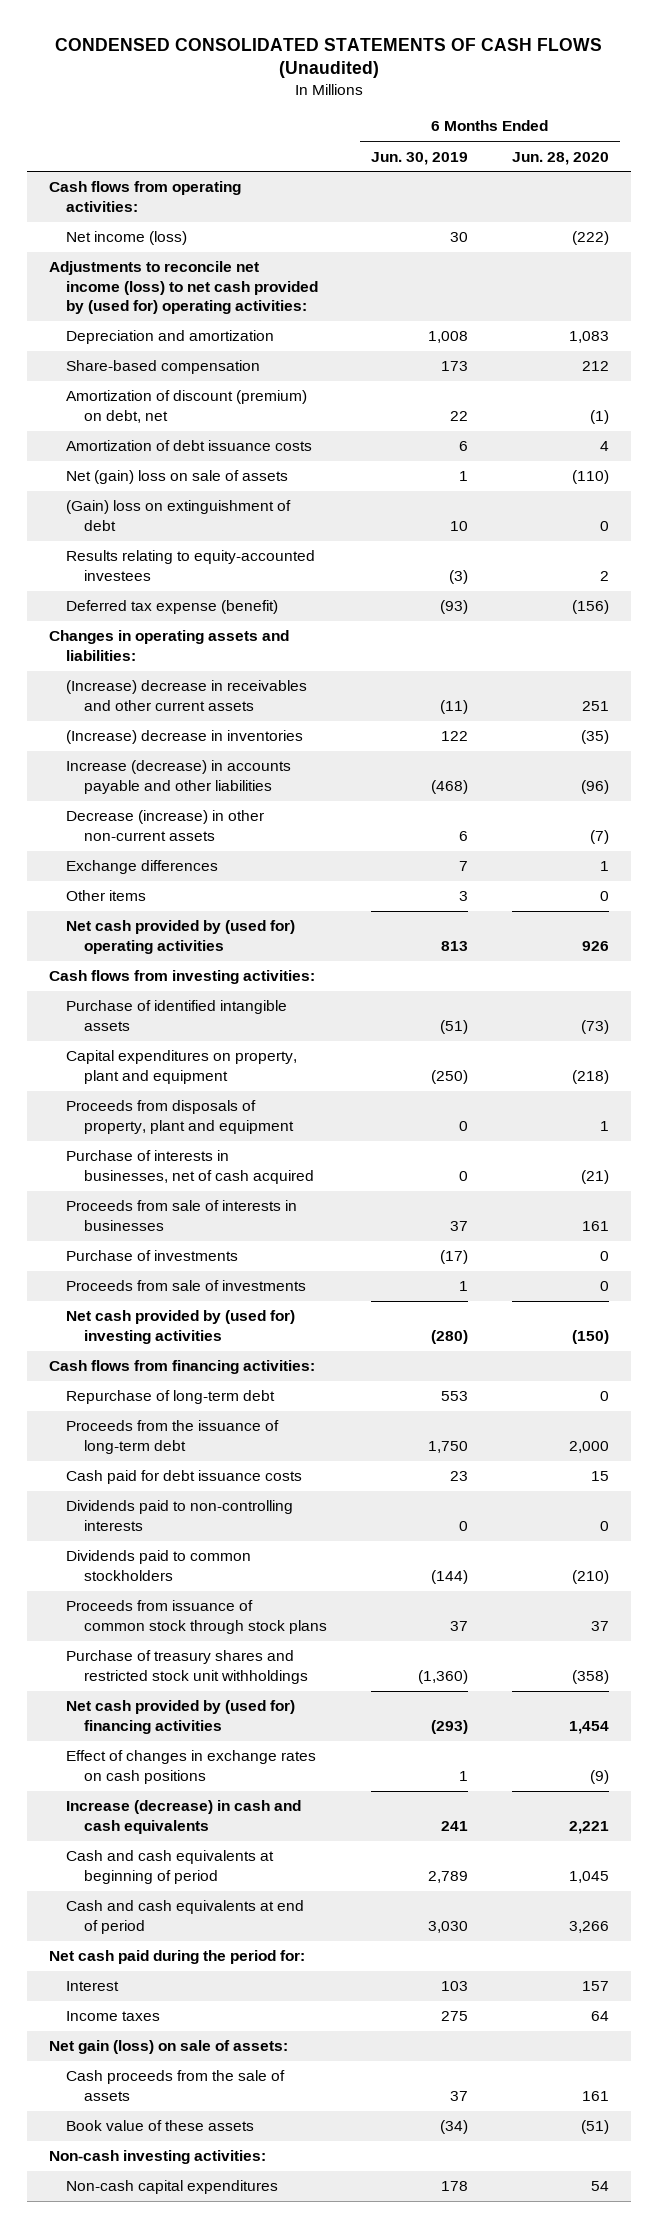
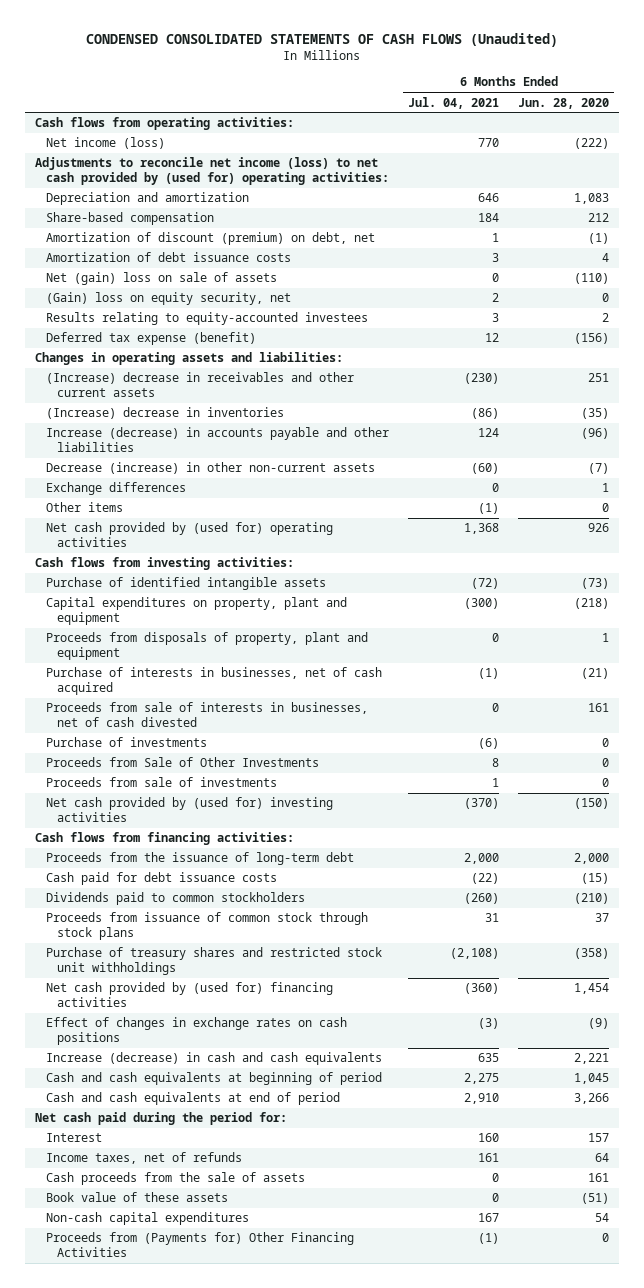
[370,151,468,165] Jun. 30, 2019 -> none
none -> [408,96,500,109] Jul. 04, 2021
[66,500,292,531] (Gain) loss on extinguishment of debt -> none
none -> [45,292,291,306] (Gain) loss on equity security, net
[66,1200,298,1231] Proceeds from sale of interests in businesses -> [45,702,368,728] Proceeds from sale of interests in businesses, net of cash divested
none -> [45,757,319,768] Proceeds from Sale of Other Investments
[66,1390,276,1405] Repurchase of long-term debt -> none
[66,1500,294,1531] Dividends paid to non-controlling interests -> none
[590,1471,609,1482] 15 -> [581,873,610,885] (15)
[48,2040,288,2055] Net gain (loss) on sale of assets: -> none
[66,2011,161,2022] Income taxes -> [45,1152,242,1165] Income taxes, net of refunds
[48,2150,266,2165] Non-cash investing activities: -> none
none -> [45,1232,354,1258] Proceeds from (Payments for) Other Financing Activities

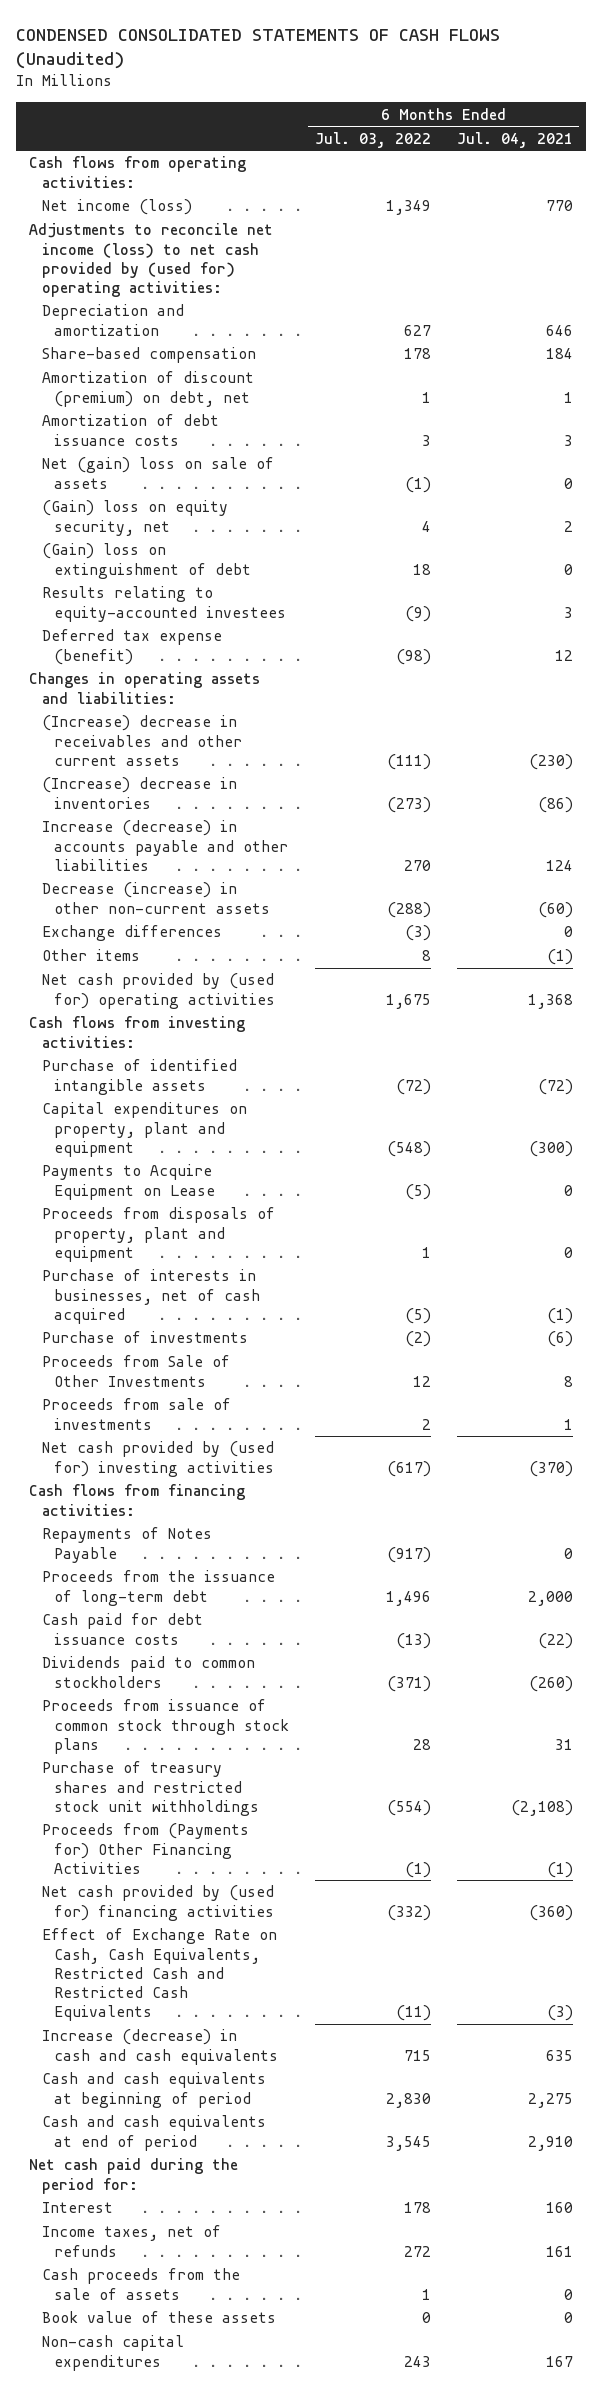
[518,97,610,109] Jun. 28, 2020 -> none
none -> [314,131,431,148] Jul. 03, 2022
none -> [41,543,251,579] (Gain) loss on extinguishment of debt
none -> [41,1164,215,1200] Payments to Acquire Equipment on Lease
[45,702,368,728] Proceeds from sale of interests in businesses, net of cash divested -> none
none -> [41,1527,212,1563] Repayments of Notes Payable
[45,1232,354,1258] Proceeds from (Payments for) Other Financing Activities -> [41,1823,249,1874] Proceeds from (Payments for) Other Financing Activities
[45,1017,347,1046] Effect of changes in exchange rates on cash positions -> none
none -> [41,1928,277,2021] Effect of Exchange Rate on Cash, Cash Equivalents, Restricted Cash and Restricted Cash Equivalents

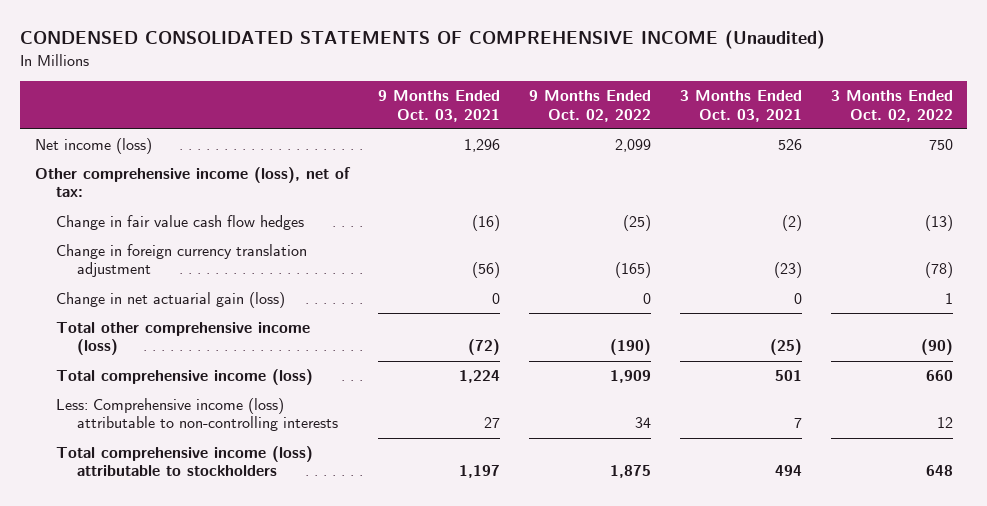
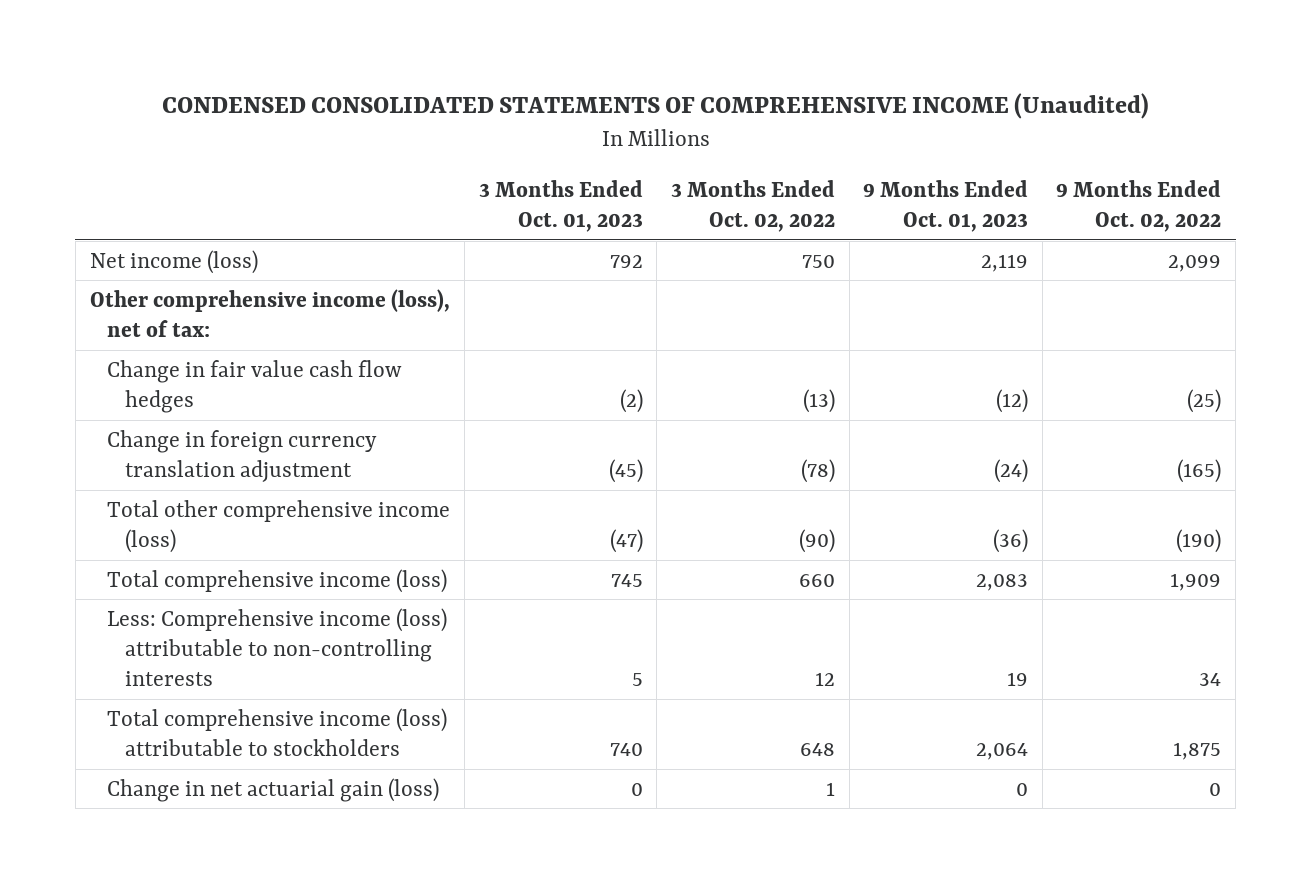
[377,90,500,122] 9 Months Ended Oct. 03, 2021 -> none
[679,90,802,122] 3 Months Ended Oct. 03, 2021 -> none
none -> [478,179,643,233] 3 Months Ended Oct. 01, 2023
none -> [863,179,1029,233] 9 Months Ended Oct. 01, 2023
[55,292,285,309] Change in net actuarial gain (loss) -> [107,777,440,802] Change in net actuarial gain (loss)

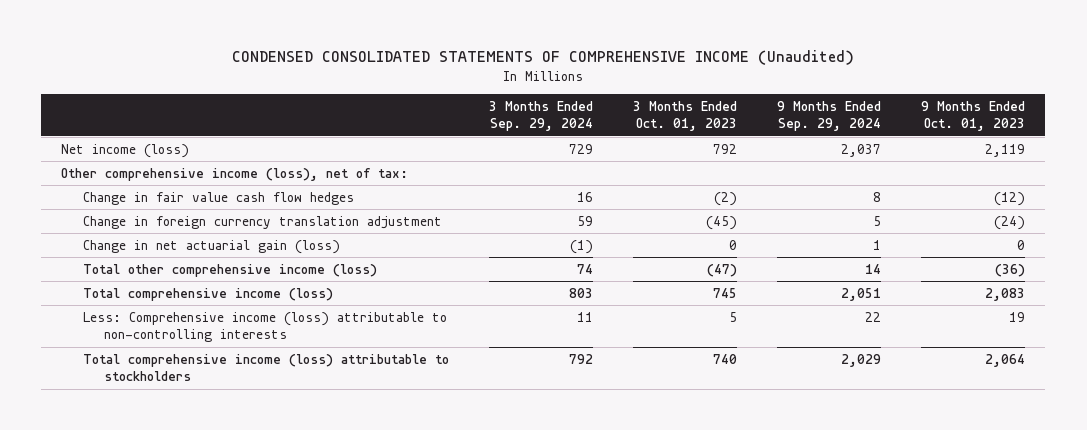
[670,179,835,233] 3 Months Ended Oct. 02, 2022 -> none
[1056,179,1222,233] 9 Months Ended Oct. 02, 2022 -> none
none -> [488,100,593,132] 3 Months Ended Sep. 29, 2024
none -> [776,100,881,132] 9 Months Ended Sep. 29, 2024
[107,777,440,802] Change in net actuarial gain (loss) -> [82,239,340,254] Change in net actuarial gain (loss)

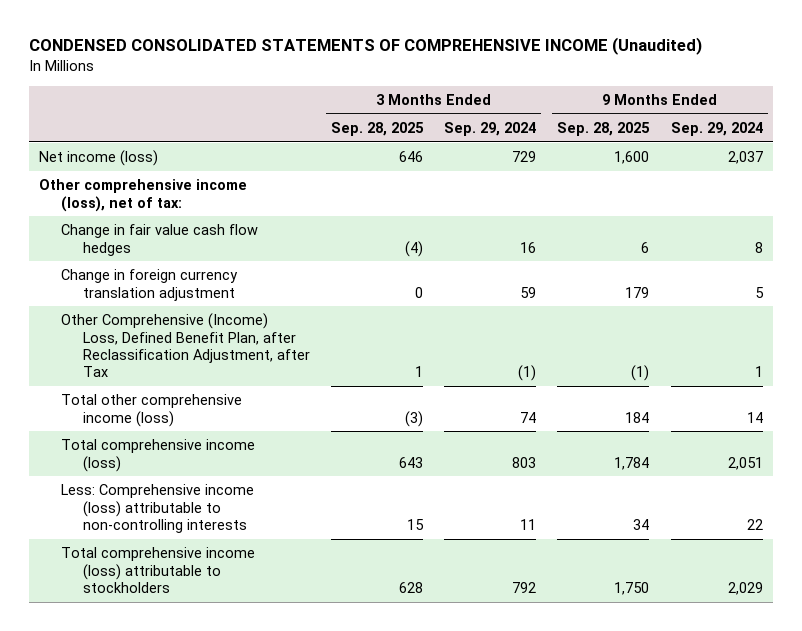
[632,100,737,132] 3 Months Ended Oct. 01, 2023 -> none
[921,100,1026,132] 9 Months Ended Oct. 01, 2023 -> none
none -> [330,121,424,136] Sep. 28, 2025
none -> [557,121,651,136] Sep. 28, 2025
[82,239,340,254] Change in net actuarial gain (loss) -> [61,313,310,378] Other Comprehensive (Income) Loss, Defined Benefit Plan, after Reclassification Adjustment, after Tax

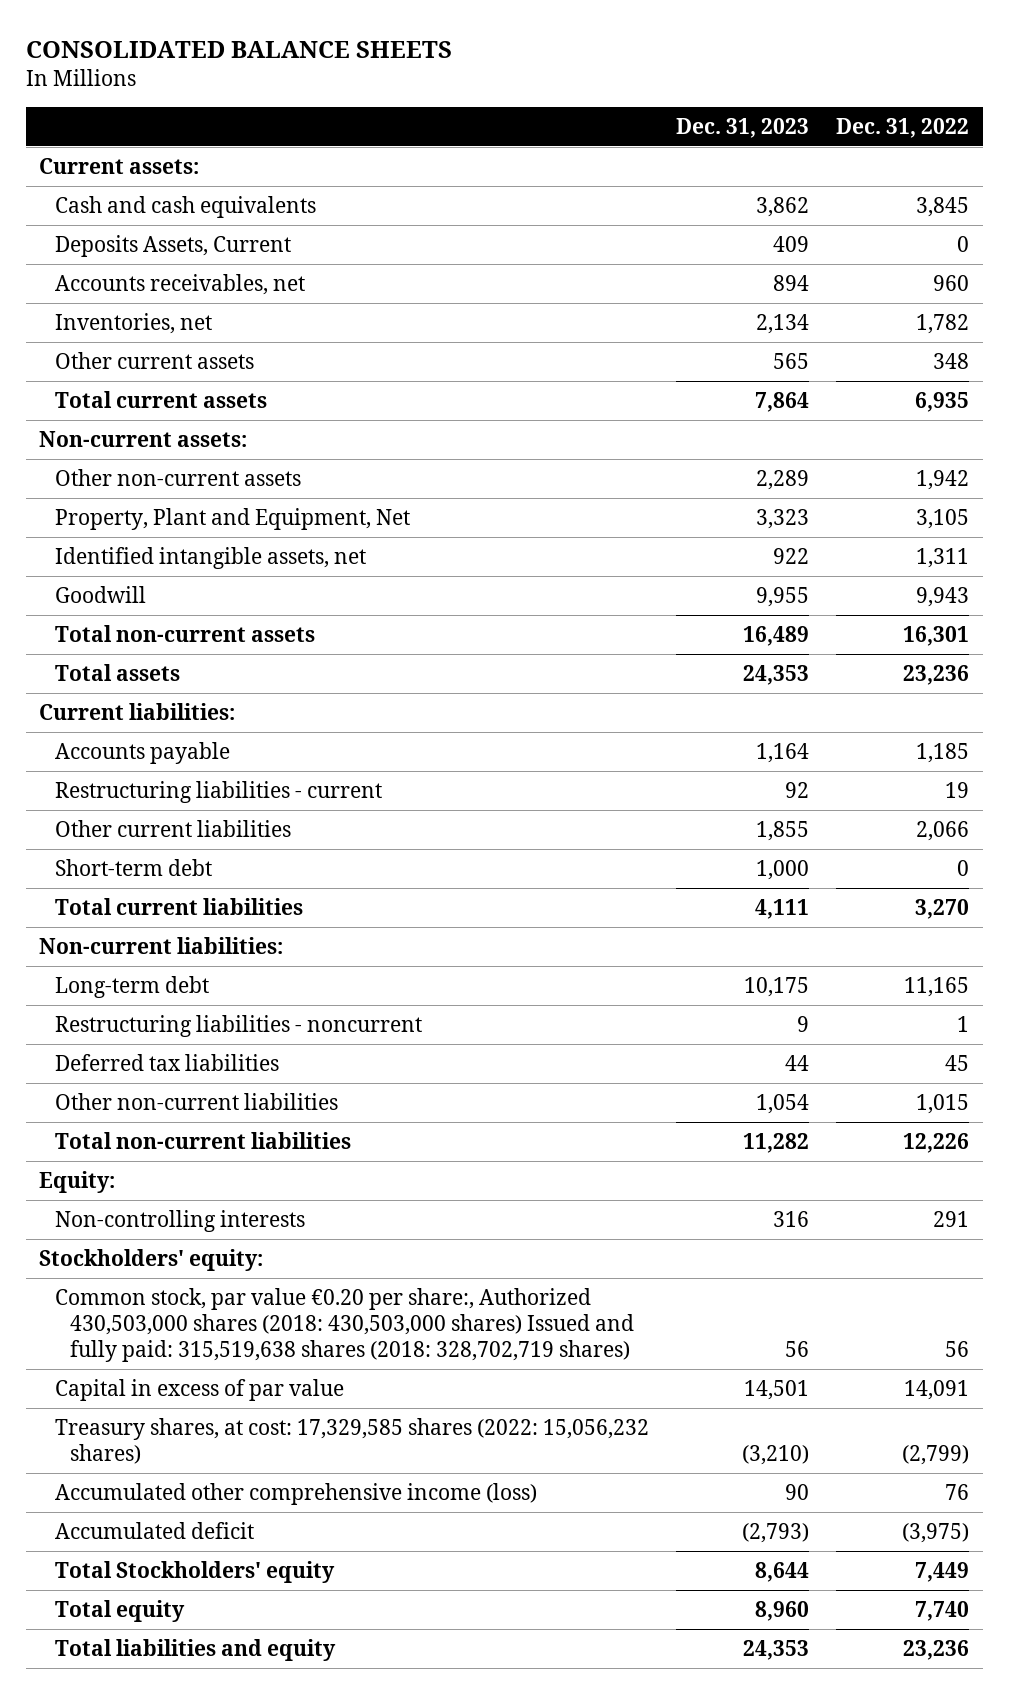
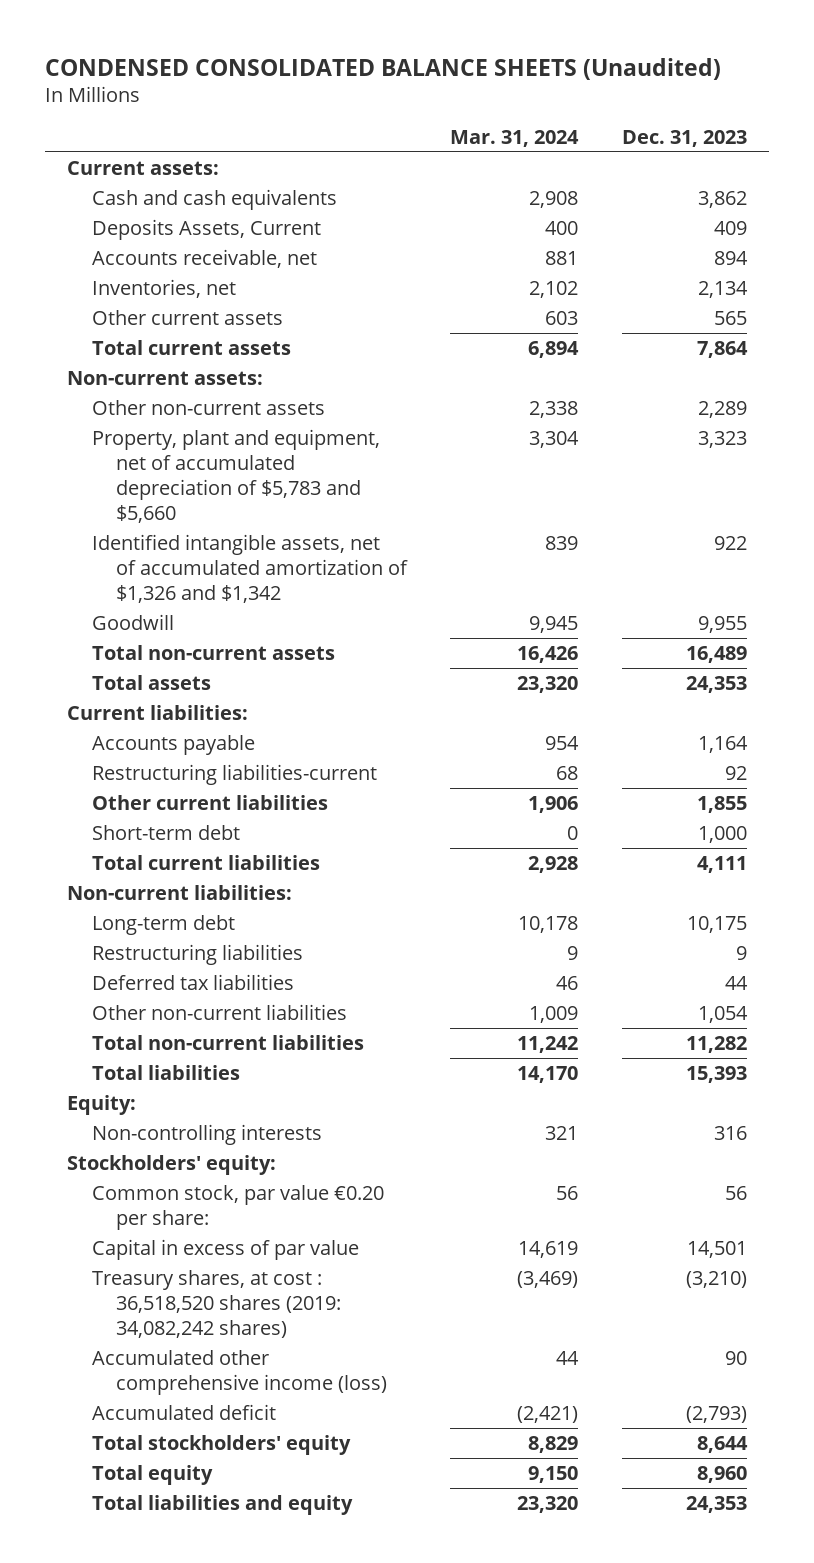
[25,41,452,59] CONSOLIDATED BALANCE SHEETS -> [45,57,722,80] CONDENSED CONSOLIDATED BALANCE SHEETS (Unaudited)
[836,117,970,138] Dec. 31, 2022 -> none
none -> [450,129,580,147] Mar. 31, 2024
[54,274,305,296] Accounts receivables, net -> [91,248,317,268] Accounts receivable, net
[54,508,410,531] Property, Plant and Equipment, Net -> [91,428,380,524] Property, plant and equipment, net of accumulated depreciation of $5,783 and $5,660
[54,547,366,570] Identified intangible assets, net -> [91,533,408,604] Identified intangible assets, net of accumulated amortization of $1,326 and $1,342
[54,781,382,804] Restructuring liabilities - current -> [91,763,377,785] Restructuring liabilities-current
[54,1015,422,1038] Restructuring liabilities - noncurrent -> [91,943,303,965] Restructuring liabilities
none -> [91,1064,240,1080] Total liabilities
[54,1288,634,1362] Common stock, par value €0.20 per share:, Authorized 430,503,000 shares (2018: 430,503,000 shares) Issued and fully paid: 315,519,638 shares (2018: 328,702,719 shares) -> [91,1184,384,1231] Common stock, par value €0.20 per share:
[54,1418,649,1464] Treasury shares, at cost: 17,329,585 shares (2022: 15,056,232 shares) -> [91,1269,341,1339] Treasury shares, at cost : 36,518,520 shares (2019: 34,082,242 shares)
[54,1561,335,1584] Total Stockholders' equity -> [91,1434,351,1455] Total stockholders' equity

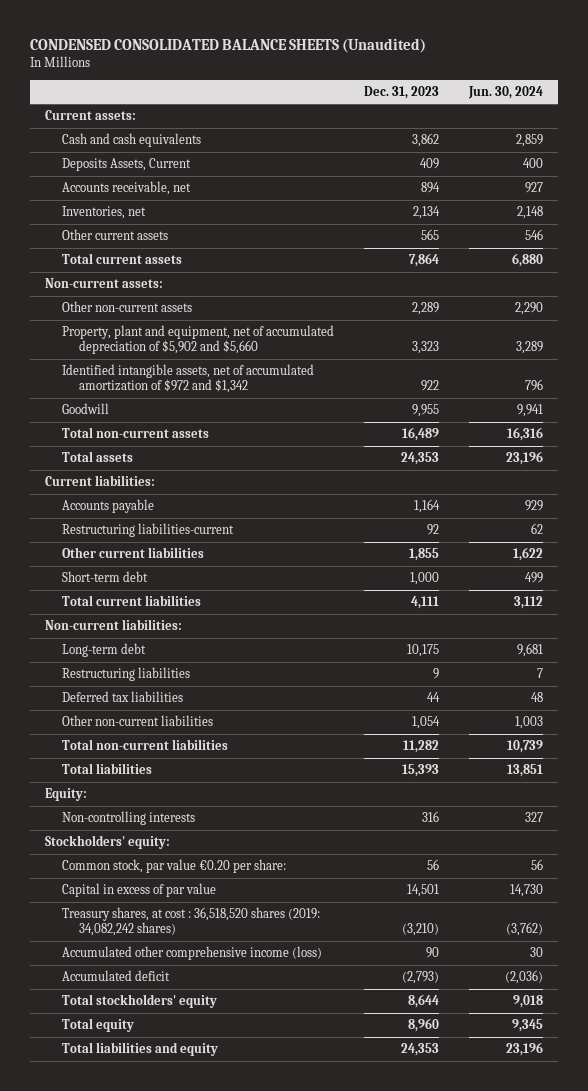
[450,129,580,147] Mar. 31, 2024 -> none
none -> [467,85,543,99] Jun. 30, 2024
[91,428,380,524] Property, plant and equipment, net of accumulated depreciation of $5,783 and $5,660 -> [62,325,335,355] Property, plant and equipment, net of accumulated depreciation of $5,902 and $5,660
[91,533,408,604] Identified intangible assets, net of accumulated amortization of $1,326 and $1,342 -> [62,364,315,394] Identified intangible assets, net of accumulated amortization of $972 and $1,342

